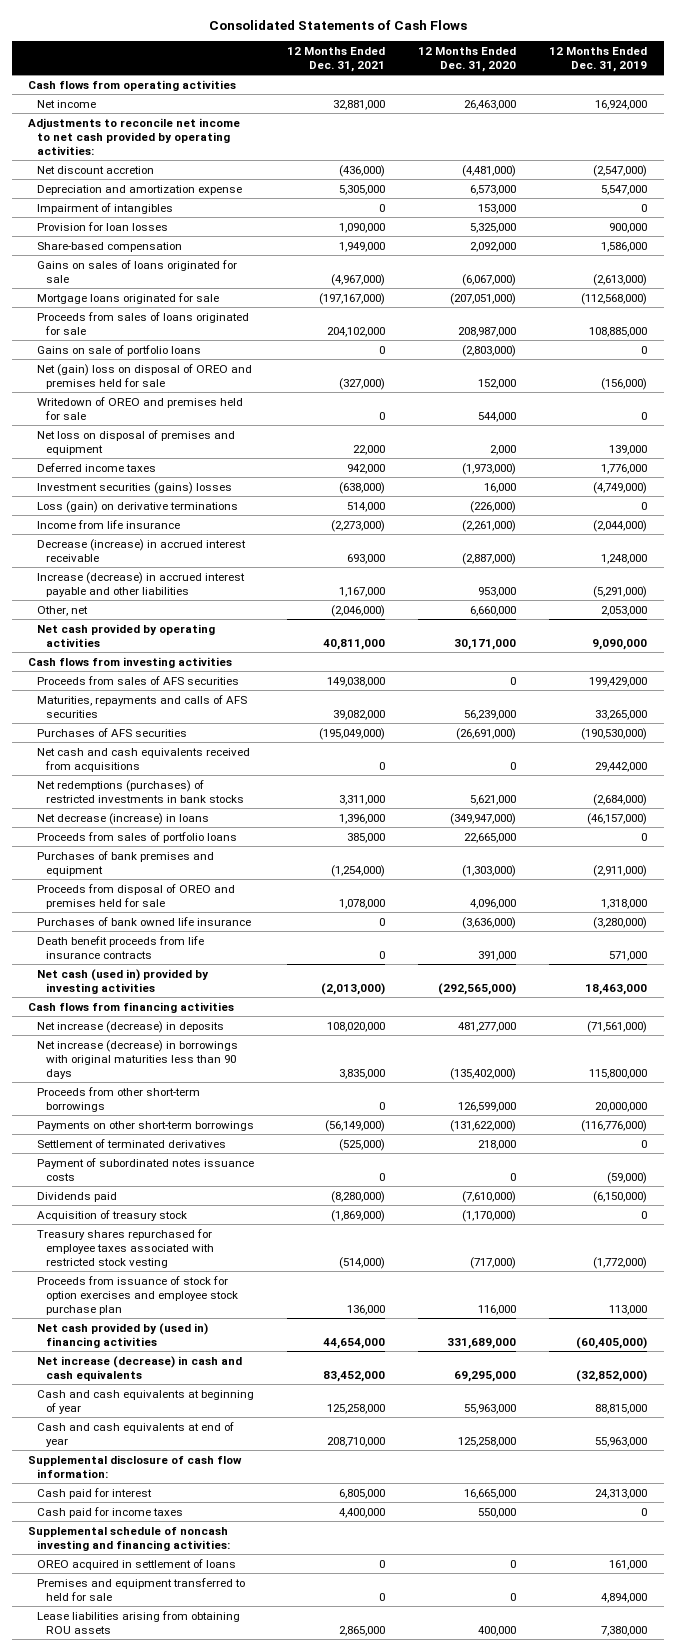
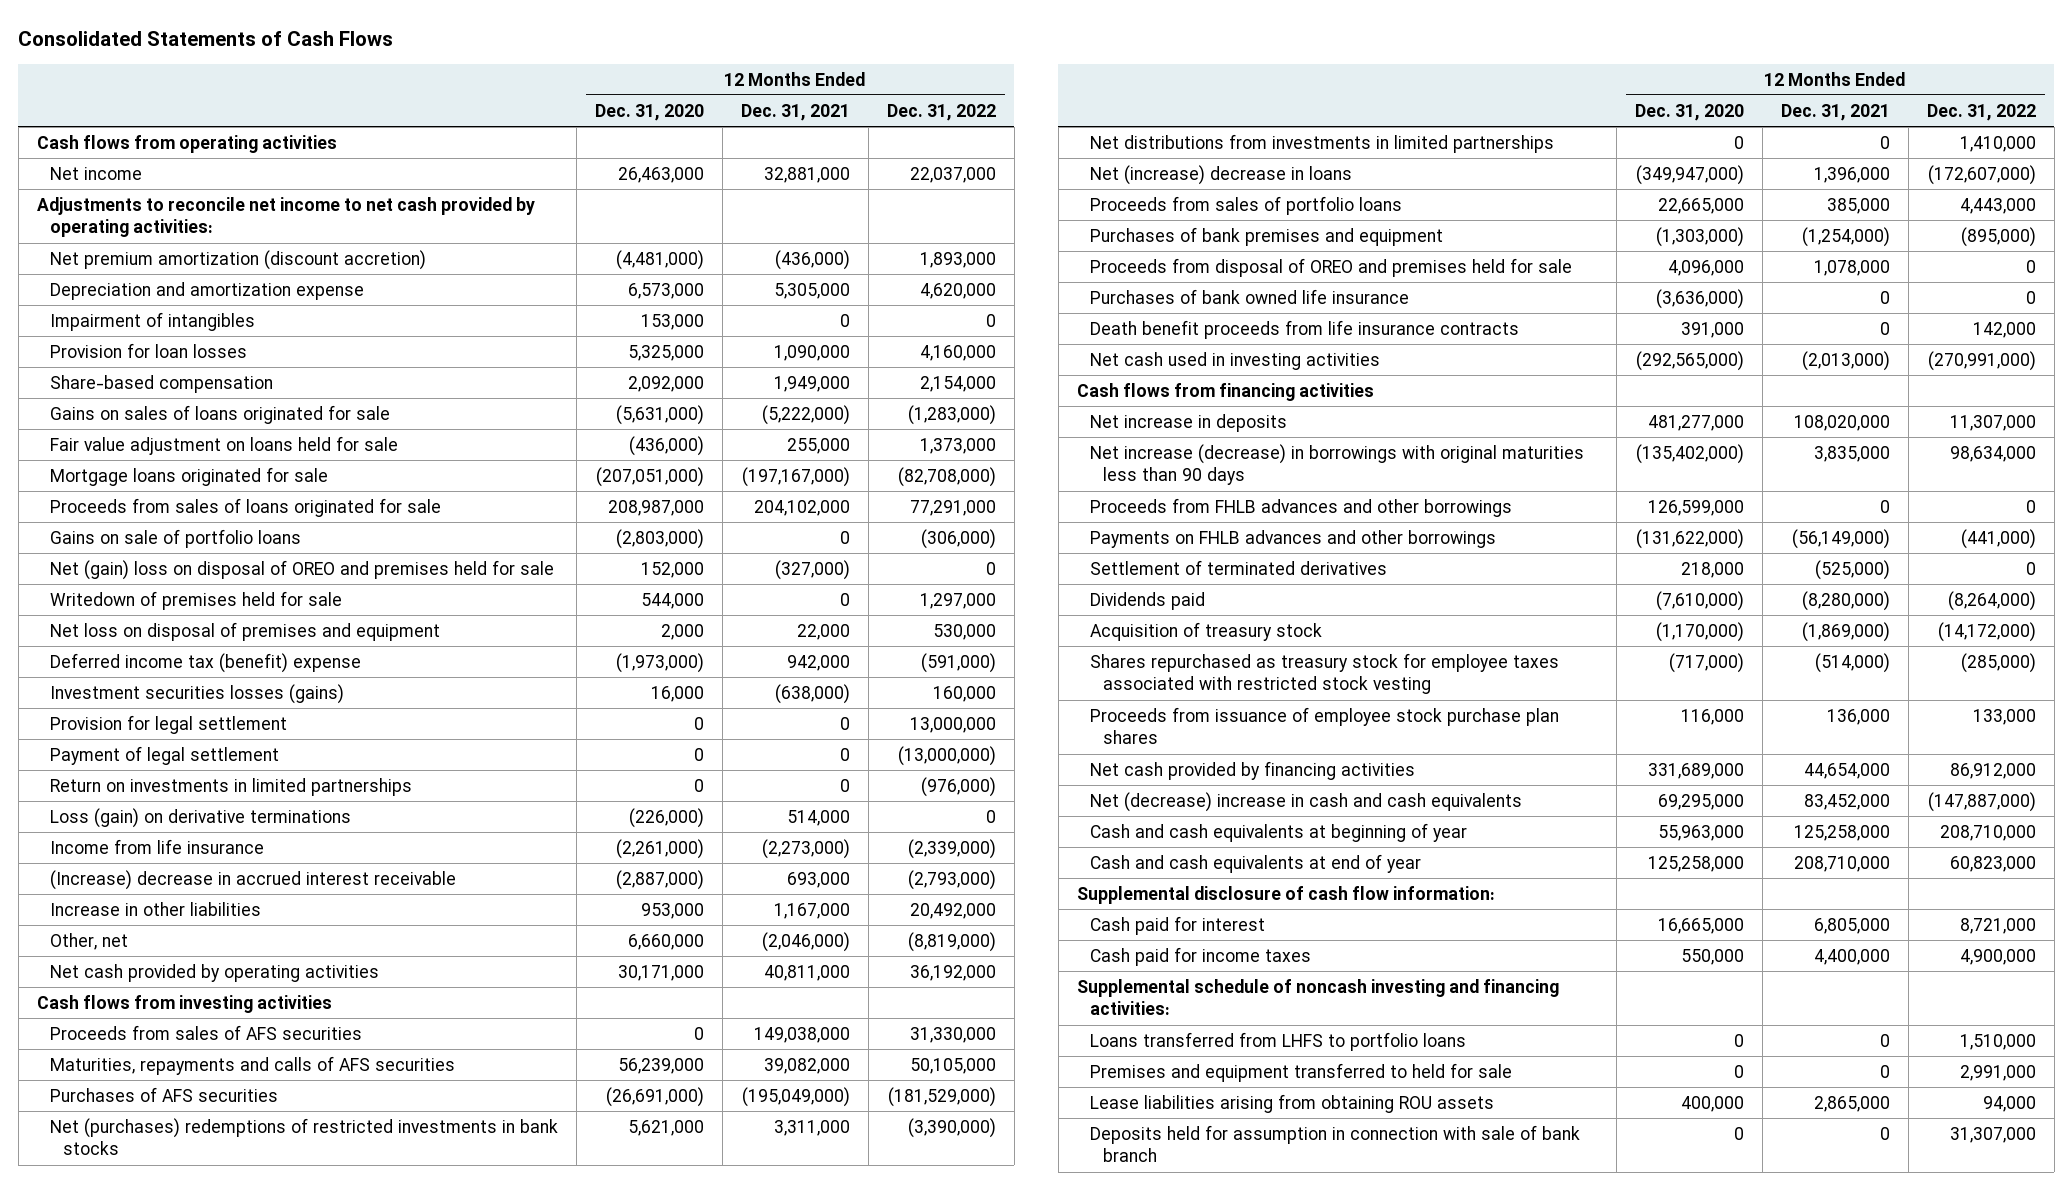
[549,47,648,72] 12 Months Ended Dec. 31, 2019 -> none
none -> [886,103,996,121] Dec. 31, 2022
[37,165,155,174] Net discount accretion -> [50,249,427,270] Net premium amortization (discount accretion)
[331,273,386,286] (4,967,000) -> [761,404,850,425] (5,222,000)
[462,273,517,286] (6,067,000) -> [615,404,704,425] (5,631,000)
none -> [50,435,399,455] Fair value adjustment on loans held for sale
[37,396,244,420] Writedown of OREO and premises held for sale -> [50,590,343,610] Writedown of premises held for sale
[37,462,157,472] Deferred income taxes -> [50,652,362,673] Deferred income tax (benefit) expense
[37,481,233,494] Investment securities (gains) losses -> [50,683,345,704] Investment securities losses (gains)
none -> [50,714,288,734] Provision for legal settlement
none -> [50,745,280,765] Payment of legal settlement
none -> [50,777,413,796] Return on investments in limited partnerships
[37,538,247,562] Decrease (increase) in accrued interest receivable -> [50,869,457,890] (Increase) decrease in accrued interest receivable
[37,571,246,597] Increase (decrease) in accrued interest payable and other liabilities -> [50,901,262,916] Increase in other liabilities
[37,747,251,772] Net cash and cash equivalents received from acquisitions -> none
[37,779,244,803] Net redemptions (purchases) of restricted investments in bank stocks -> [50,1117,559,1156] Net (purchases) redemptions of restricted investments in bank stocks
none -> [1090,133,1555,153] Net distributions from investments in limited partnerships
[37,812,210,825] Net decrease (increase) in loans -> [1090,164,1353,185] Net (increase) decrease in loans
[37,968,210,994] Net cash (used in) provided by investing activities -> [1090,351,1381,370] Net cash used in investing activities
[37,1020,225,1033] Net increase (decrease) in deposits -> [1090,413,1288,432] Net increase in deposits
[37,1086,201,1112] Proceeds from other short-term borrowings -> [1090,497,1513,517] Proceeds from FHLB advances and other borrowings
[37,1120,255,1131] Payments on other short-term borrowings -> [1090,529,1497,548] Payments on FHLB advances and other borrowings
[37,1157,255,1181] Payment of subordinated notes issuance costs -> none
[37,1228,214,1268] Treasury shares repurchased for employee taxes associated with restricted stock vesting -> [1090,652,1560,695] Shares repurchased as treasury stock for employee taxes associated with restricted stock vesting
[37,1275,238,1315] Proceeds from issuance of stock for option exercises and employee stock purchase plan -> [1090,706,1560,745] Proceeds from issuance of employee stock purchase plan shares
[37,1322,209,1348] Net cash provided by (used in) financing activities -> [1090,760,1416,780] Net cash provided by financing activities
[37,1355,243,1381] Net increase (decrease) in cash and cash equivalents -> [1090,791,1523,812] Net (decrease) increase in cash and cash equivalents
[37,1558,237,1570] OREO acquired in settlement of loans -> none
none -> [1090,1031,1467,1051] Loans transferred from LHFS to portfolio loans
none -> [1090,1124,1581,1163] Deposits held for assumption in connection with sale of bank branch

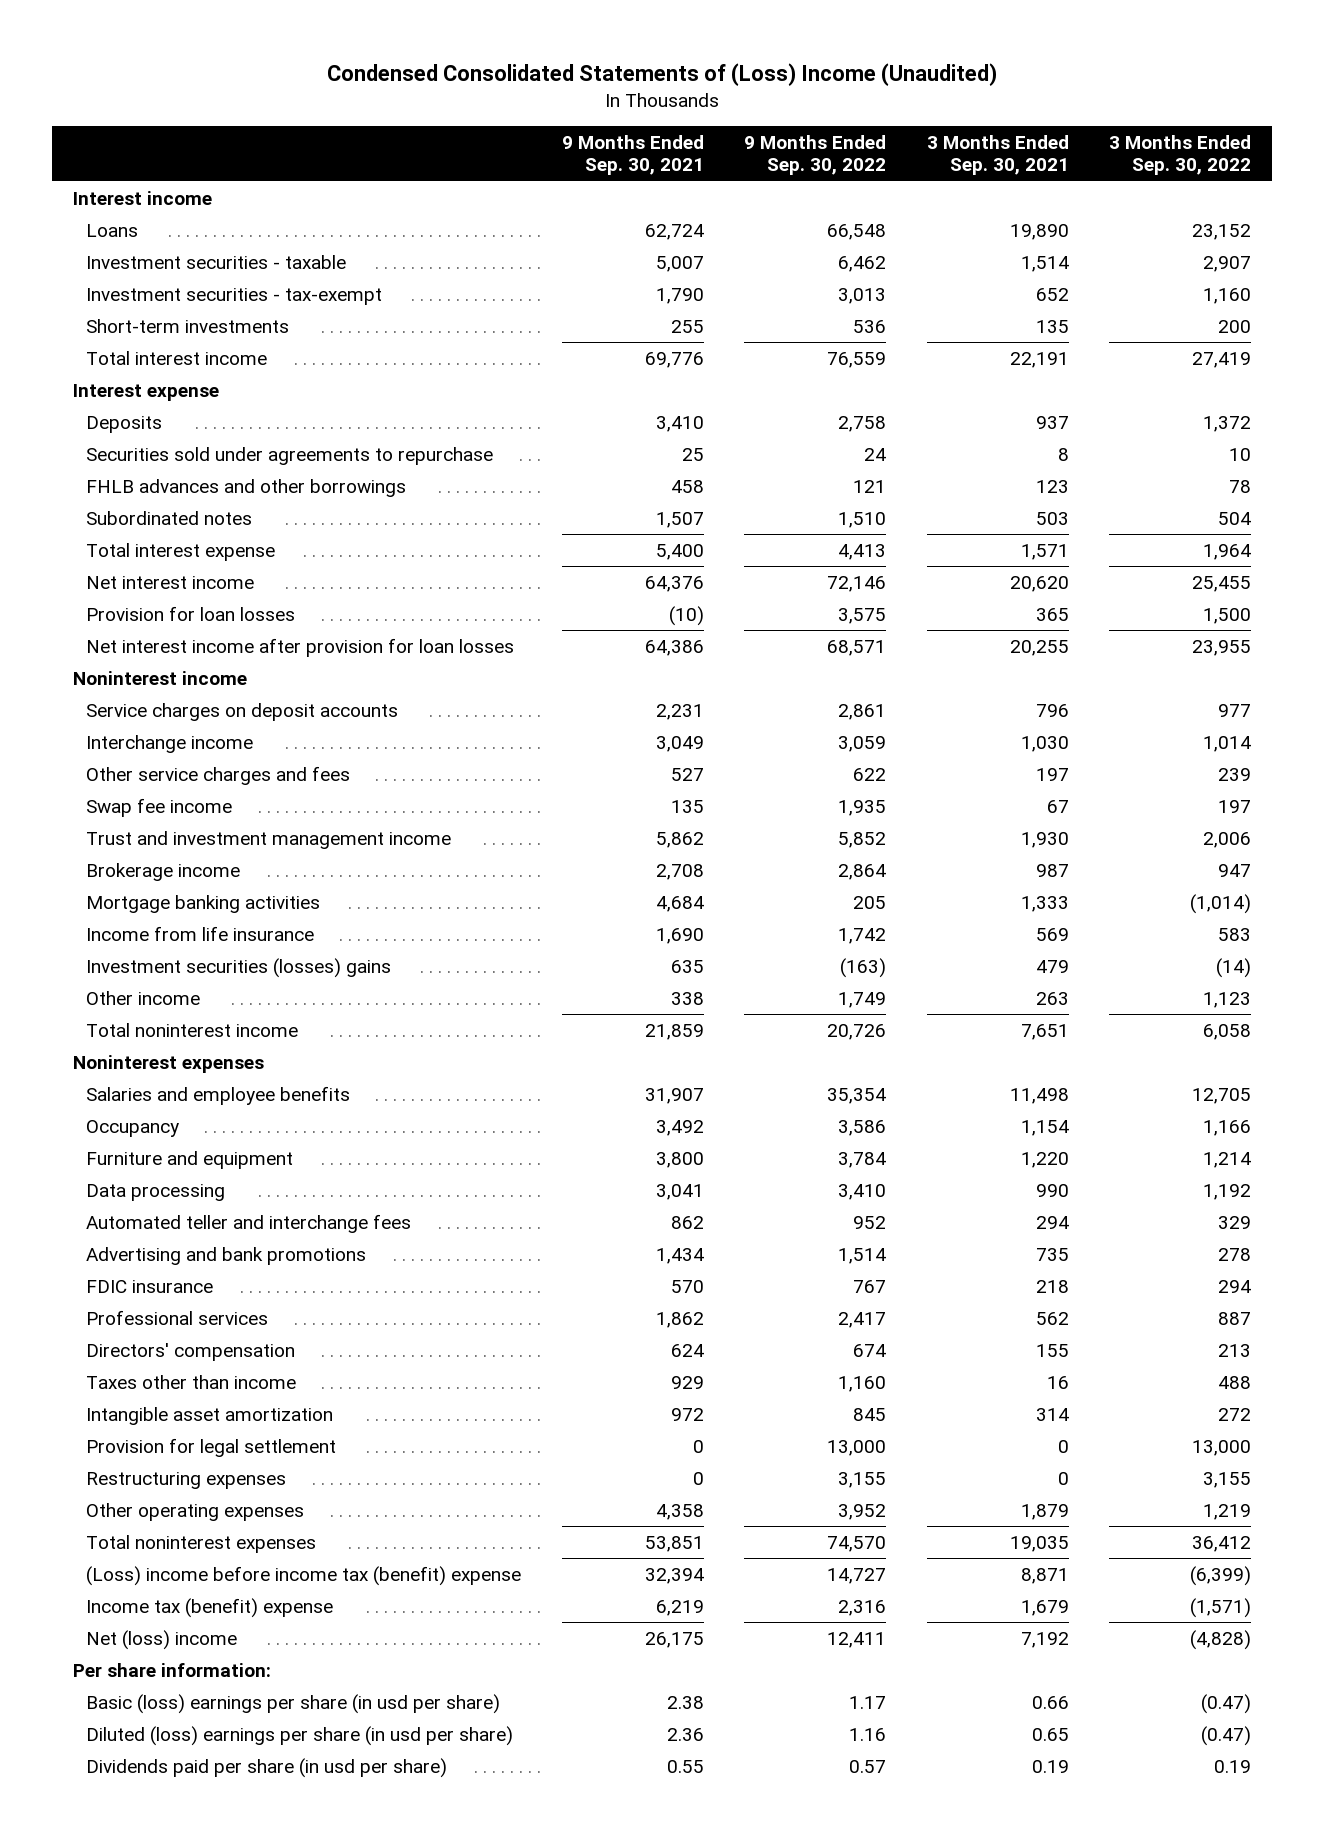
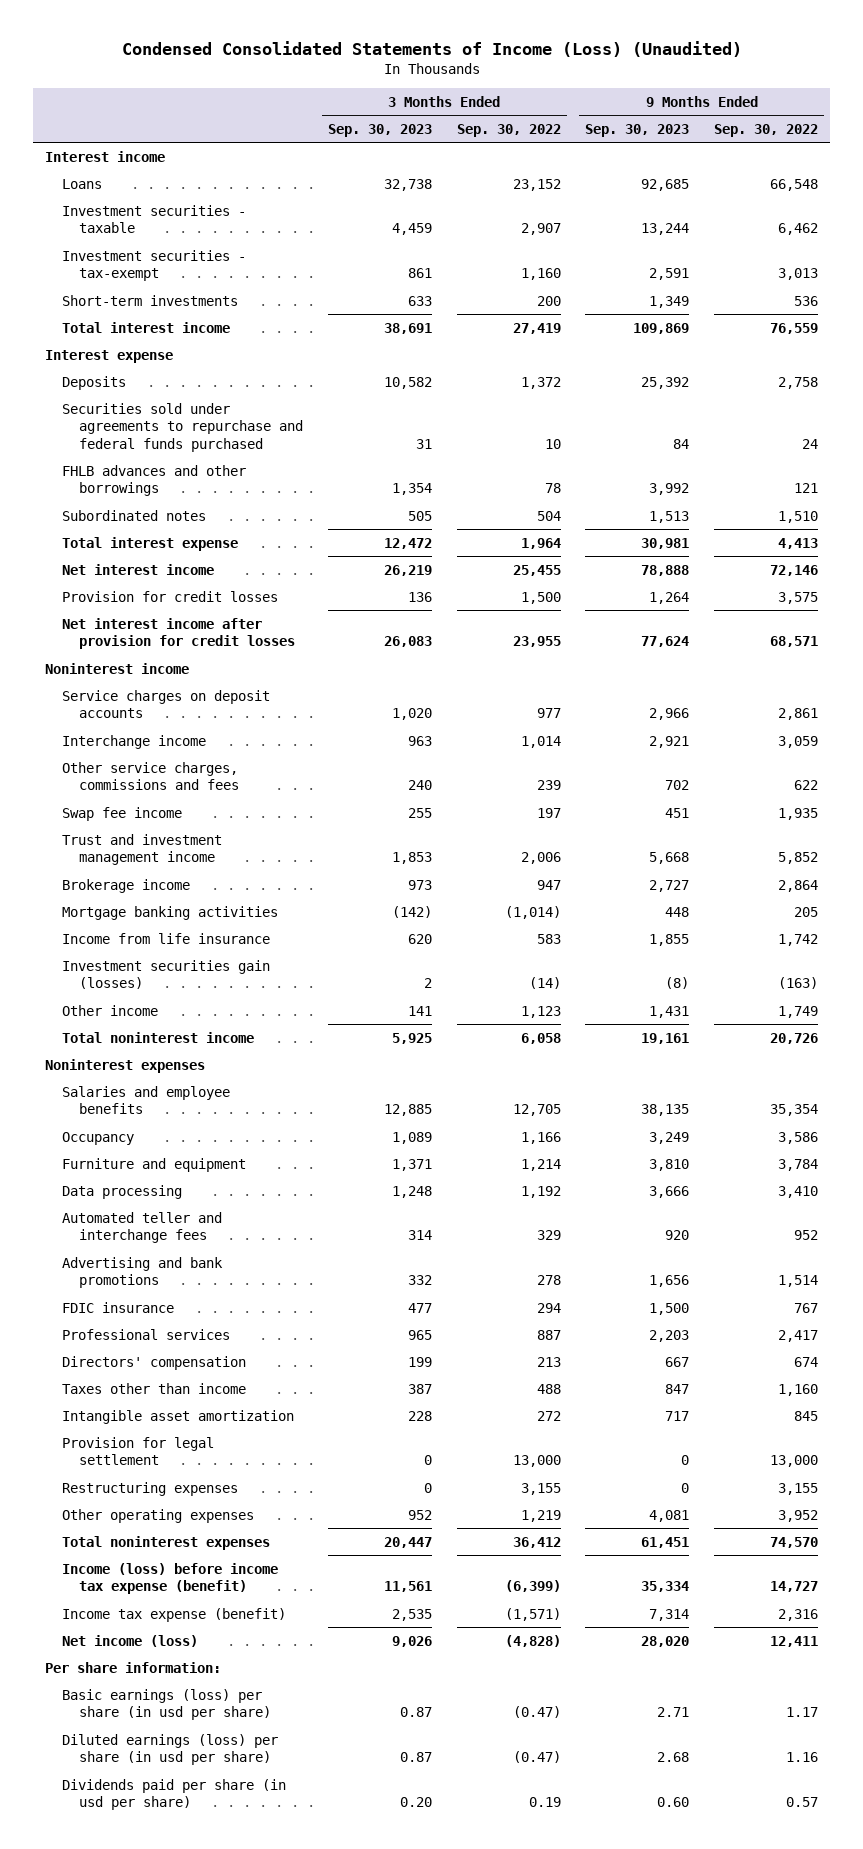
[327,63,998,87] Condensed Consolidated Statements of (Loss) Income (Unaudited) -> [121,40,742,57] Condensed Consolidated Statements of Income (Loss) (Unaudited)
[561,134,704,176] 9 Months Ended Sep. 30, 2021 -> none
[926,134,1069,176] 3 Months Ended Sep. 30, 2021 -> none
none -> [327,123,432,137] Sep. 30, 2023
none -> [585,123,690,137] Sep. 30, 2023
[86,446,494,465] Securities sold under agreements to repurchase -> [62,402,304,452] Securities sold under agreements to repurchase and federal funds purchased
[86,605,296,621] Provision for loan losses -> [62,590,279,602] Provision for credit losses
[86,637,515,657] Net interest income after provision for loan losses -> [62,617,296,650] Net interest income after provision for credit losses
[86,765,351,785] Other service charges and fees -> [62,761,240,791] Other service charges, commissions and fees
[86,957,392,978] Investment securities (losses) gains -> [62,959,271,990] Investment securities gain (losses)
[86,1565,522,1586] (Loss) income before income tax (benefit) expense -> [62,1562,279,1595] Income (loss) before income tax expense (benefit)
[86,1597,334,1618] Income tax (benefit) expense -> [62,1607,287,1622] Income tax expense (benefit)
[86,1629,238,1650] Net (loss) income -> [62,1634,199,1647] Net income (loss)
[86,1693,501,1714] Basic (loss) earnings per share (in usd per share) -> [62,1688,272,1721] Basic earnings (loss) per share (in usd per share)
[86,1725,514,1746] Diluted (loss) earnings per share (in usd per share) -> [62,1733,279,1766] Diluted earnings (loss) per share (in usd per share)

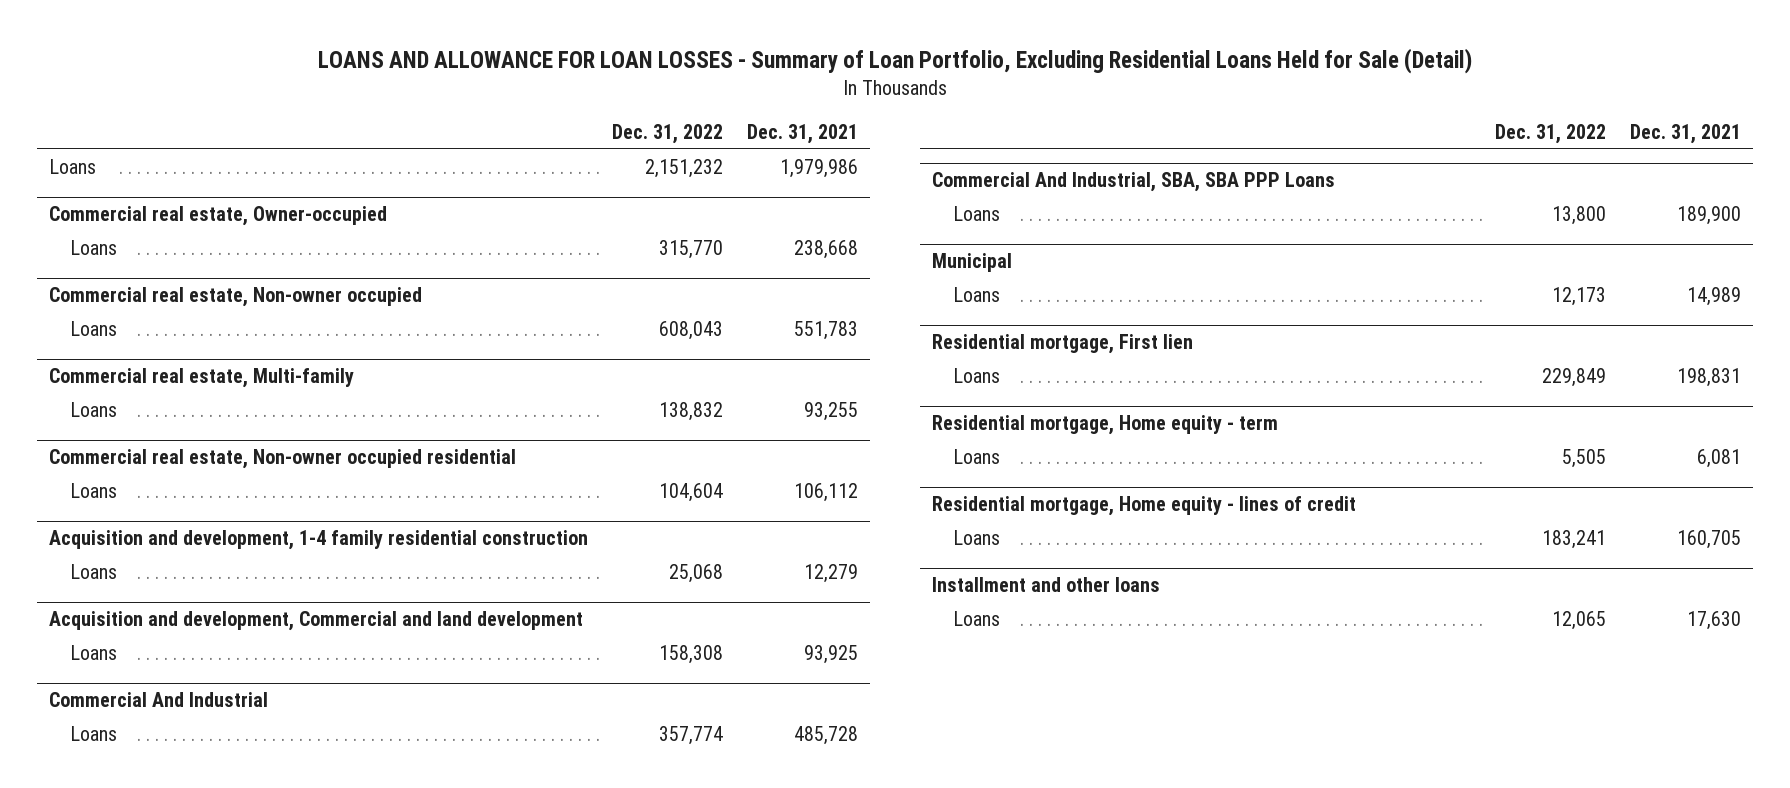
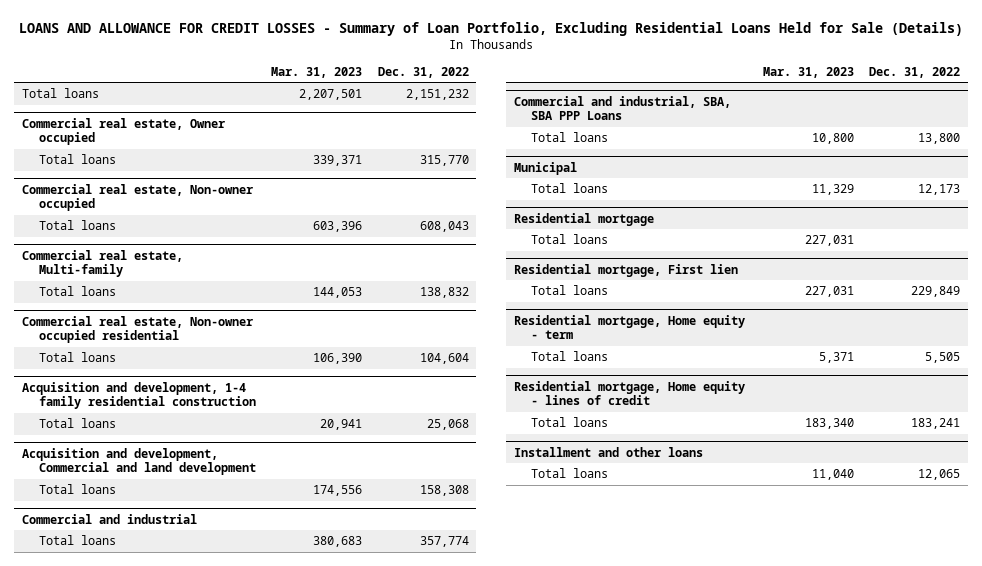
[317,47,1472,74] LOANS AND ALLOWANCE FOR LOAN LOSSES - Summary of Loan Portfolio, Excluding Residential Loans Held for Sale (Detail) -> [19,21,964,36] LOANS AND ALLOWANCE FOR CREDIT LOSSES - Summary of Loan Portfolio, Excluding Residential Loans Held for Sale (Details)
[746,124,858,145] Dec. 31, 2021 -> none
none -> [271,66,363,78] Mar. 31, 2023
[48,159,96,175] Loans -> [21,88,99,99] Total loans
[48,206,387,227] Commercial real estate, Owner-occupied -> [21,117,225,146] Commercial real estate, Owner occupied
[69,240,117,256] Loans -> [39,154,117,165] Total loans
[69,321,117,337] Loans -> [39,220,117,231] Total loans
[69,402,117,418] Loans -> [39,286,117,297] Total loans
[69,483,117,499] Loans -> [39,352,117,363] Total loans
[69,564,117,580] Loans -> [39,418,117,429] Total loans
[69,645,117,661] Loans -> [39,484,117,495] Total loans
[48,692,268,708] Commercial And Industrial -> [21,513,197,524] Commercial and industrial
[69,726,117,742] Loans -> [39,535,117,546] Total loans
[931,172,1335,193] Commercial And Industrial, SBA, SBA PPP Loans -> [513,95,731,121] Commercial and industrial, SBA, SBA PPP Loans
[953,206,1001,222] Loans -> [530,132,608,143] Total loans
[953,287,1001,303] Loans -> [530,183,608,194] Total loans
none -> [513,212,654,226] Residential mortgage
none -> [530,234,608,245] Total loans
[953,368,1001,384] Loans -> [530,285,608,296] Total loans
[953,449,1001,465] Loans -> [530,351,608,362] Total loans
[953,530,1001,546] Loans -> [530,417,608,428] Total loans
[953,611,1001,627] Loans -> [530,468,608,479] Total loans

